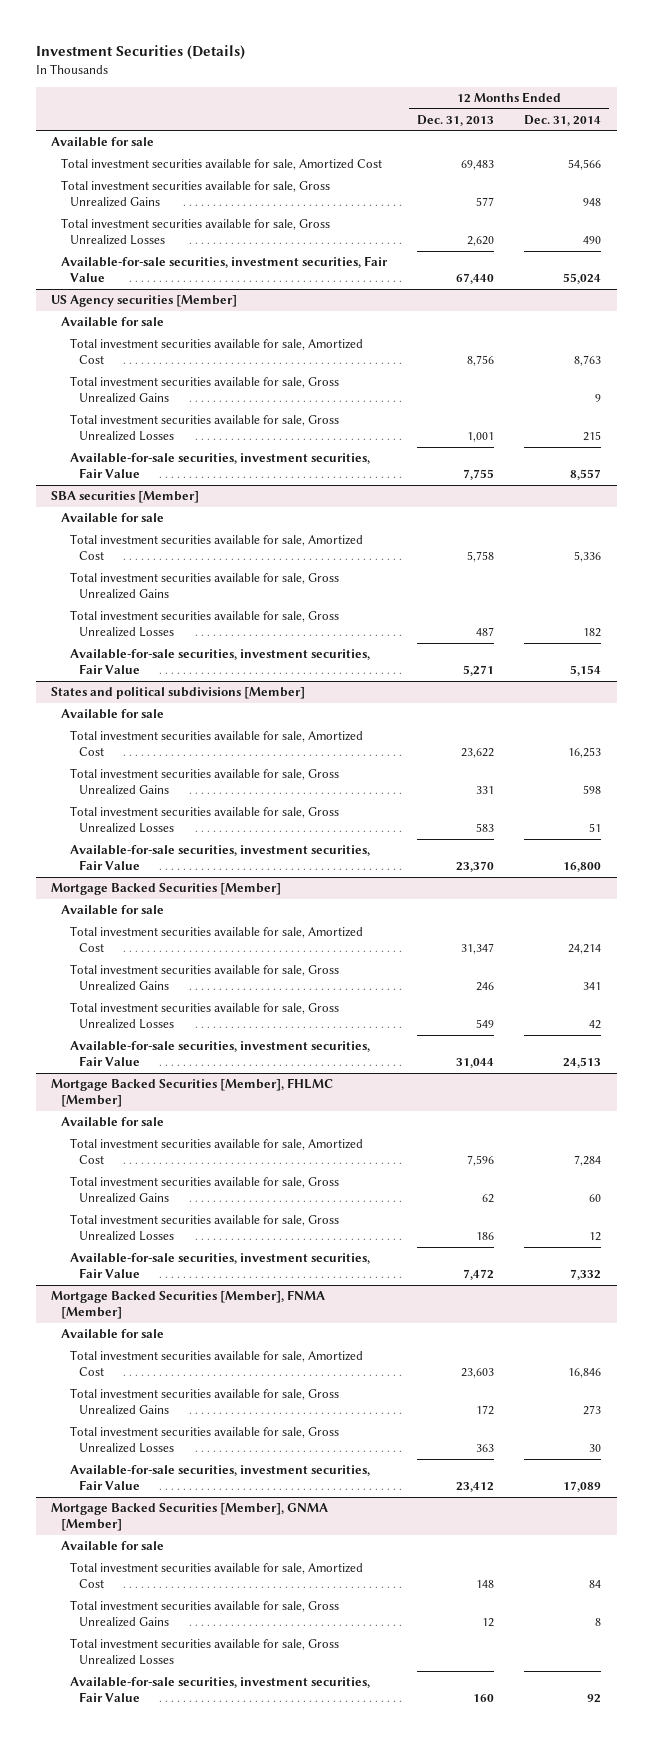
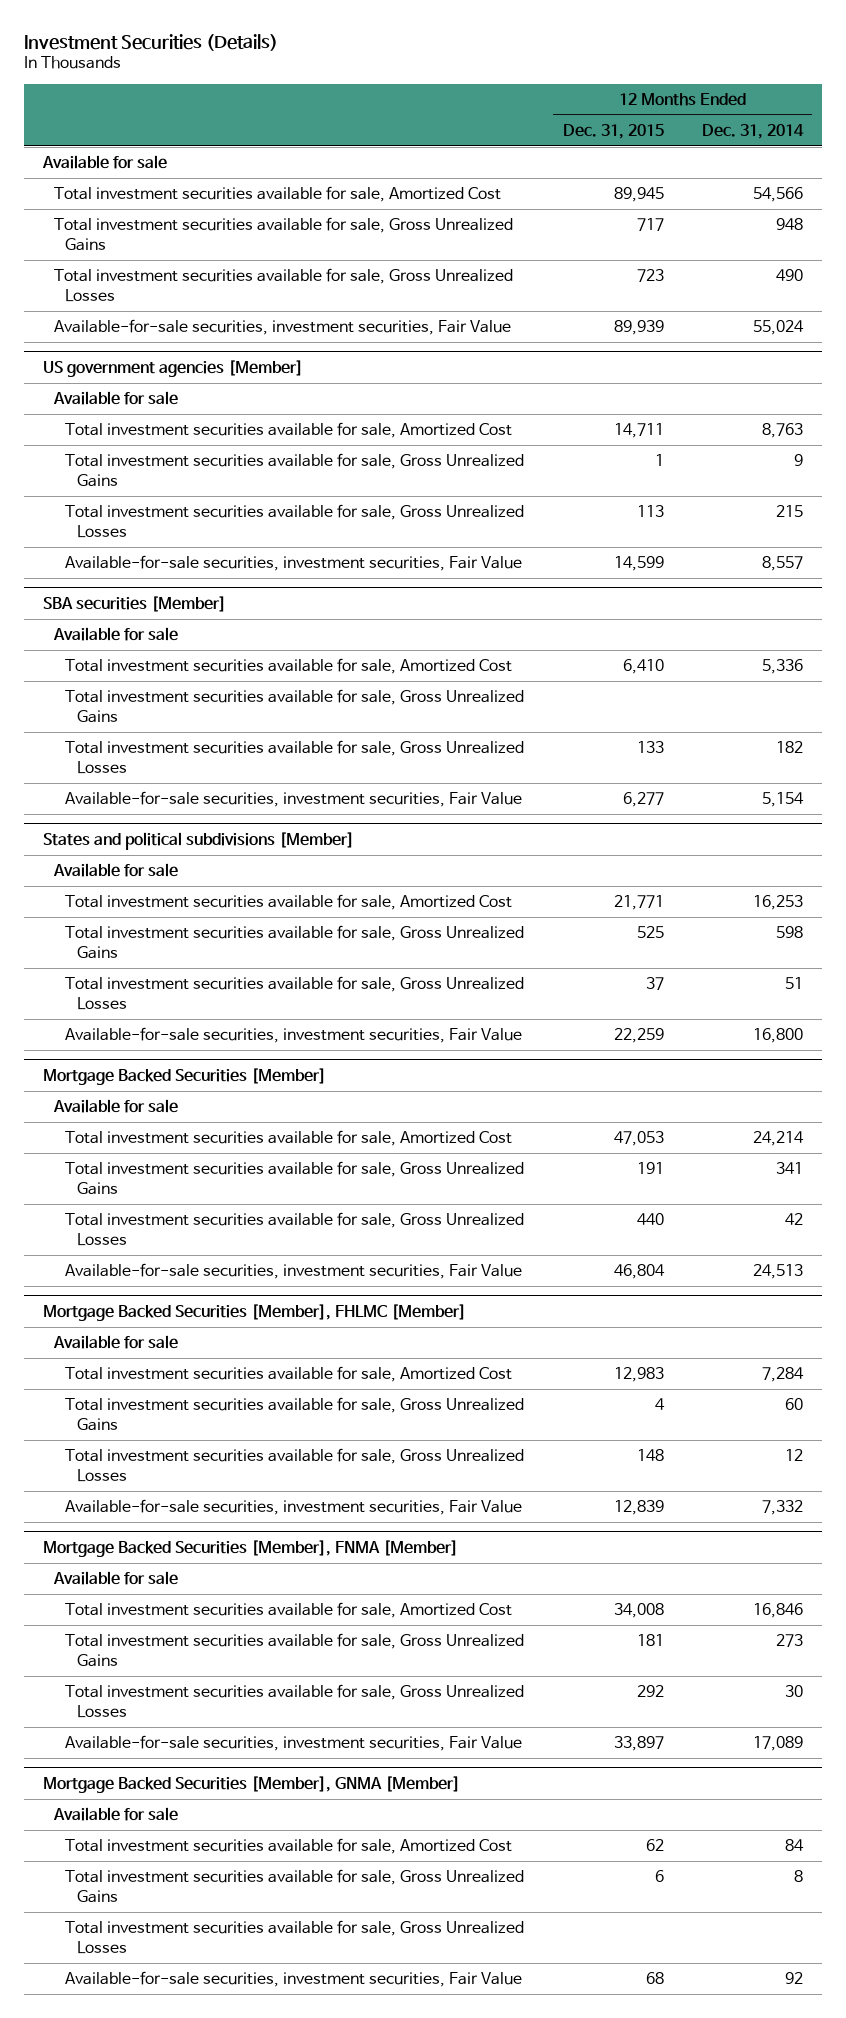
[417,114,495,126] Dec. 31, 2013 -> none
none -> [562,123,664,139] Dec. 31, 2015
[51,295,238,308] US Agency securities [Member] -> [43,359,304,377] US government agencies [Member]

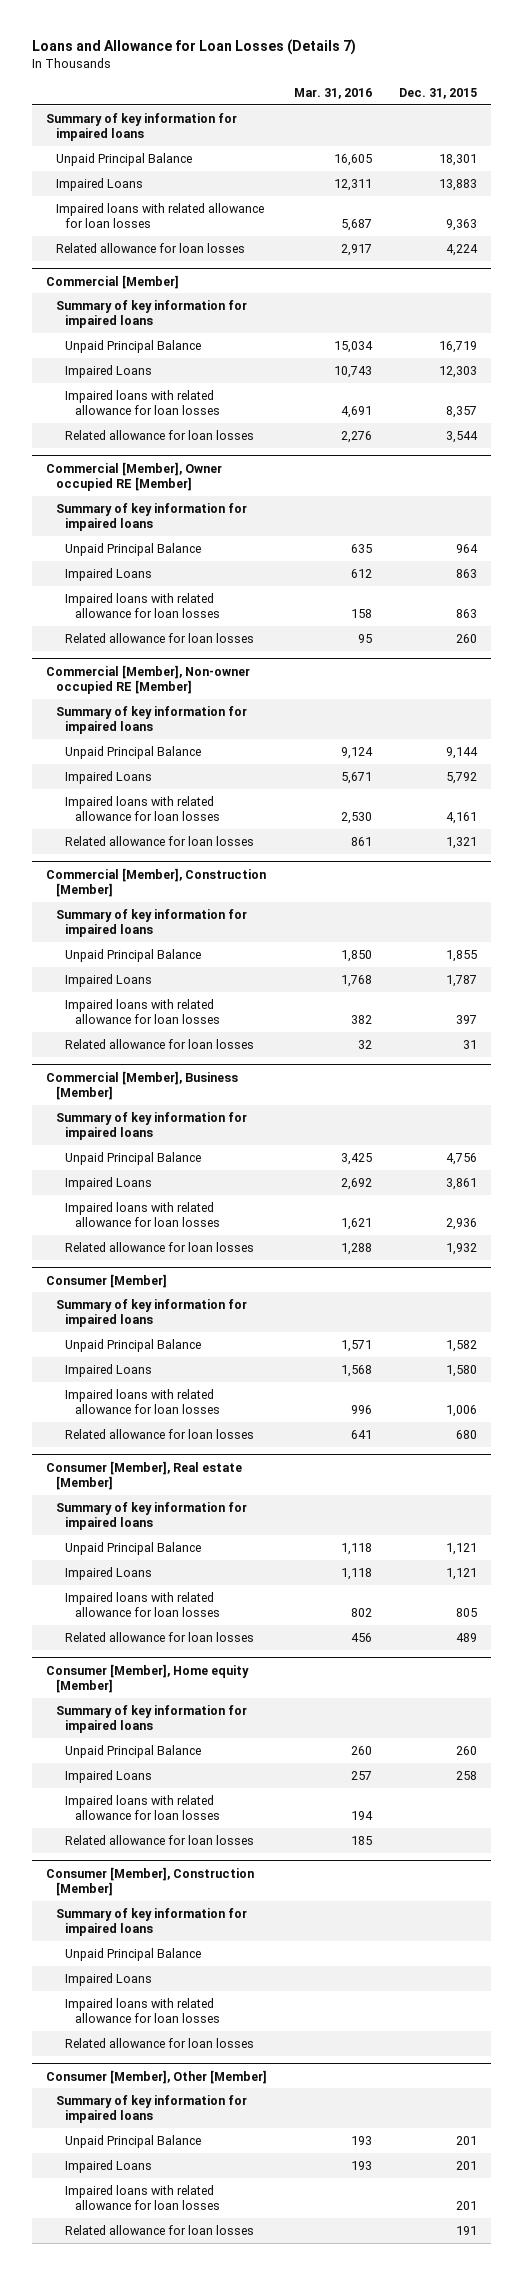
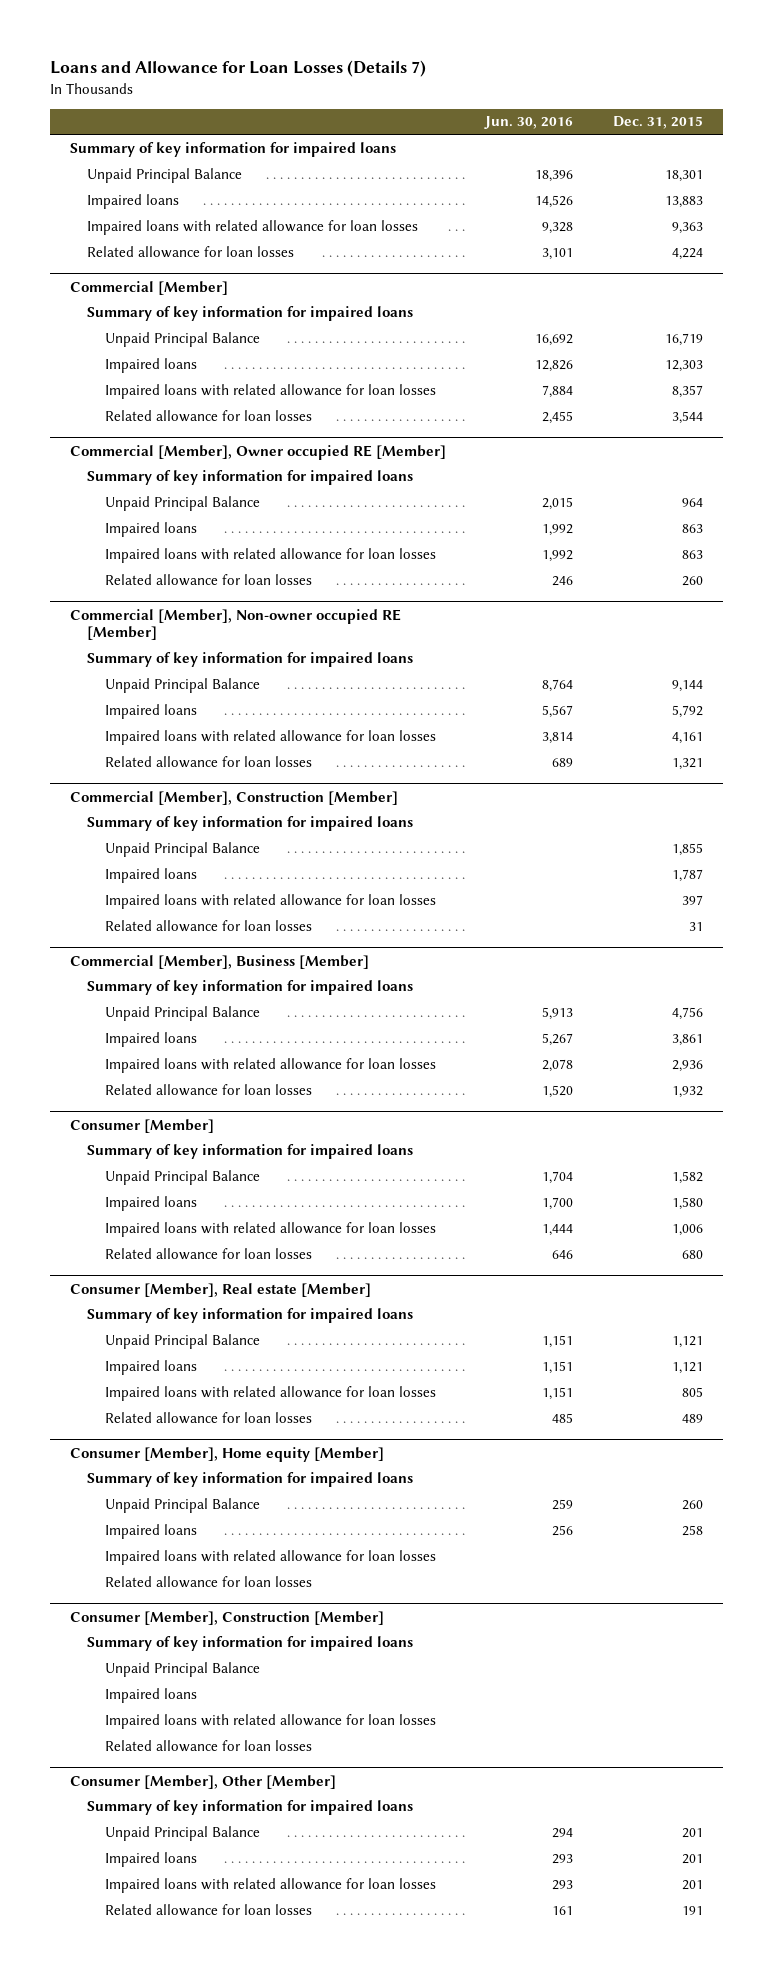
[293,88,372,100] Mar. 31, 2016 -> none
none -> [484,116,574,130] Jun. 30, 2016
[55,177,143,191] Impaired Loans -> [87,193,180,209] Impaired loans
[65,364,153,378] Impaired Loans -> [104,357,197,373] Impaired loans
[65,567,153,581] Impaired Loans -> [104,521,197,537] Impaired loans
[65,770,153,784] Impaired Loans -> [104,703,197,719] Impaired loans
[65,973,153,987] Impaired Loans -> [104,867,197,883] Impaired loans
[65,1176,153,1190] Impaired Loans -> [104,1031,197,1047] Impaired loans
[65,1363,153,1377] Impaired Loans -> [104,1195,197,1211] Impaired loans
[65,1566,153,1580] Impaired Loans -> [104,1359,197,1375] Impaired loans
[65,1769,153,1783] Impaired Loans -> [104,1523,197,1539] Impaired loans
[65,1972,153,1986] Impaired Loans -> [104,1687,197,1703] Impaired loans
[65,2159,153,2173] Impaired Loans -> [104,1851,197,1867] Impaired loans

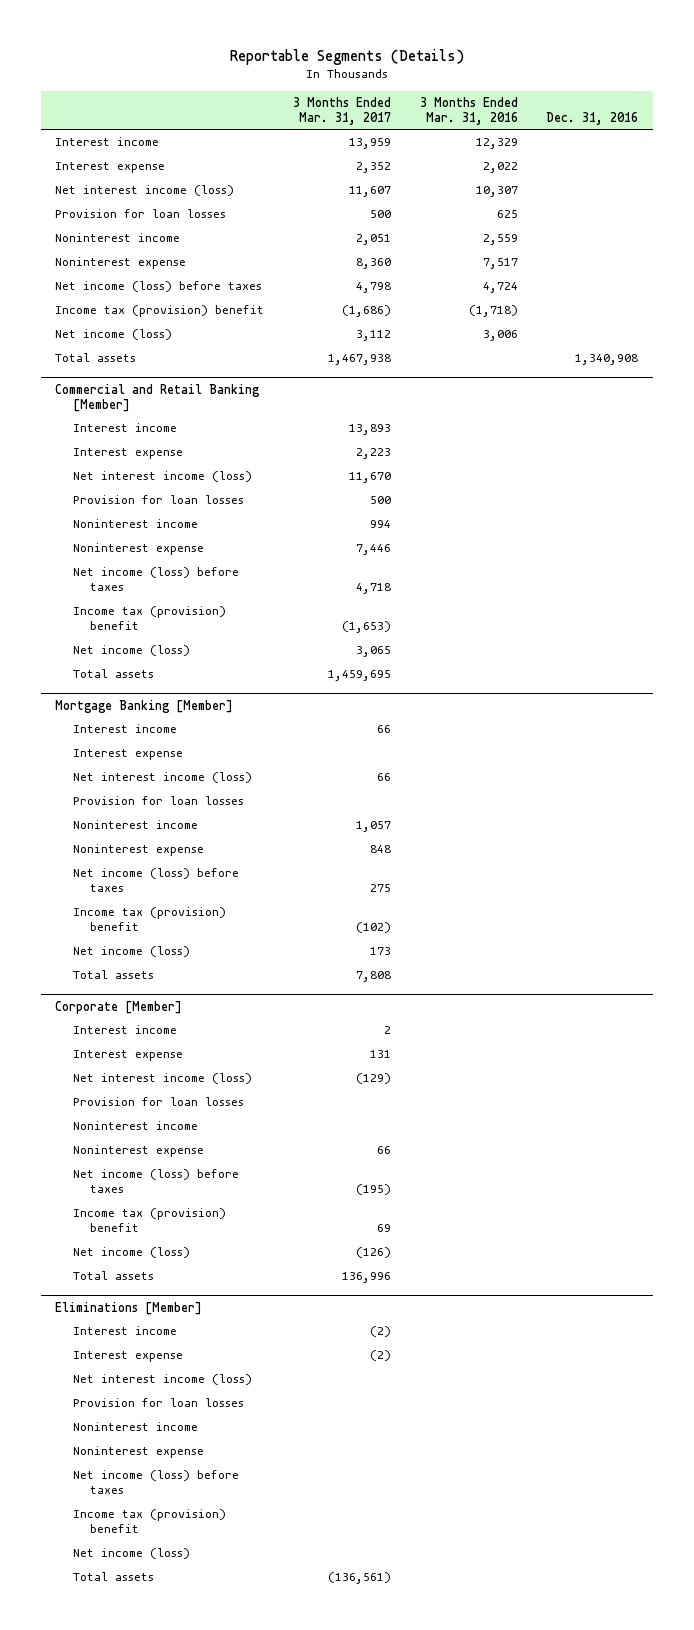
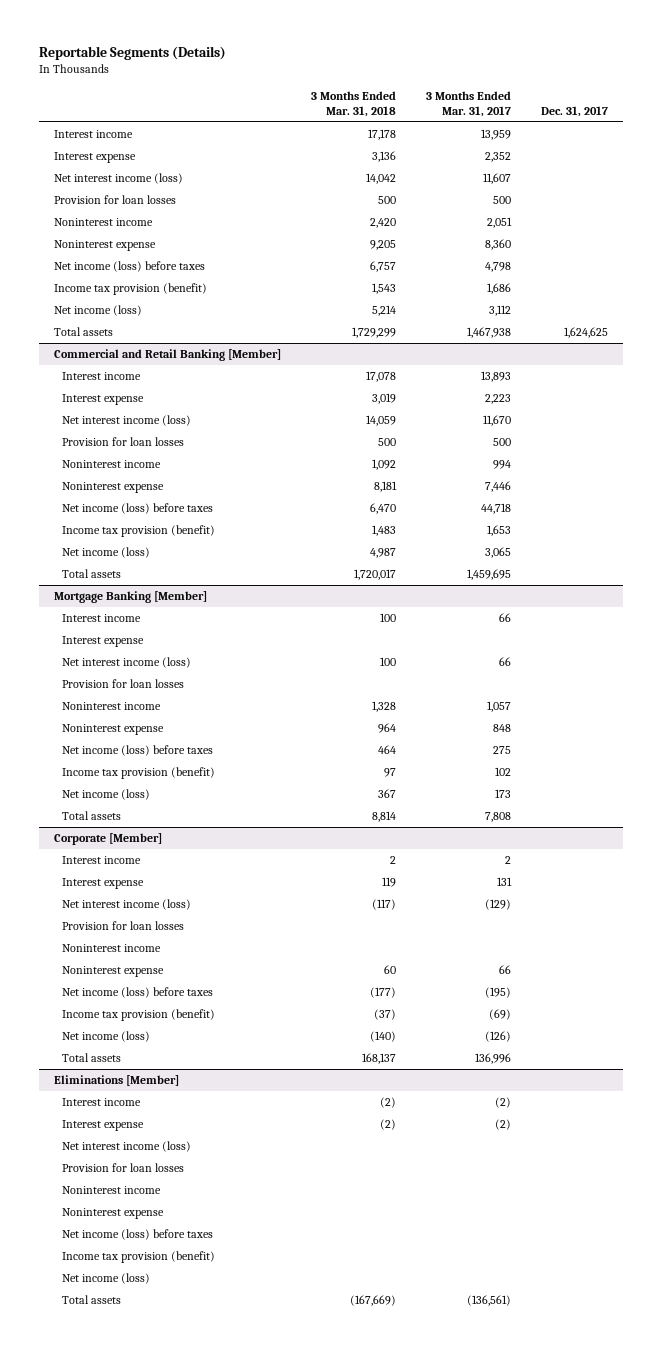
[419,96,518,125] 3 Months Ended Mar. 31, 2016 -> none
[546,111,639,125] Dec. 31, 2016 -> none
none -> [310,91,396,117] 3 Months Ended Mar. 31, 2018
none -> [540,105,608,117] Dec. 31, 2017
[55,305,265,318] Income tax (provision) benefit -> [53,282,207,295] Income tax provision (benefit)
[342,305,392,318] (1,686) -> [486,282,511,294] 1,686
[356,583,392,595] 4,718 -> [480,502,511,514] 44,718
[72,606,226,631] Income tax (provision) benefit -> [62,524,216,537] Income tax provision (benefit)
[342,621,392,634] (1,653) -> [486,524,511,536] 1,653
[72,907,226,932] Income tax (provision) benefit -> [62,766,216,779] Income tax provision (benefit)
[356,922,392,934] (102) -> [494,766,511,776] 102
[72,1208,226,1233] Income tax (provision) benefit -> [62,1008,216,1021] Income tax provision (benefit)
[377,1224,392,1233] 69 -> [488,1008,511,1020] (69)
[72,1509,226,1534] Income tax (provision) benefit -> [62,1250,216,1263] Income tax provision (benefit)

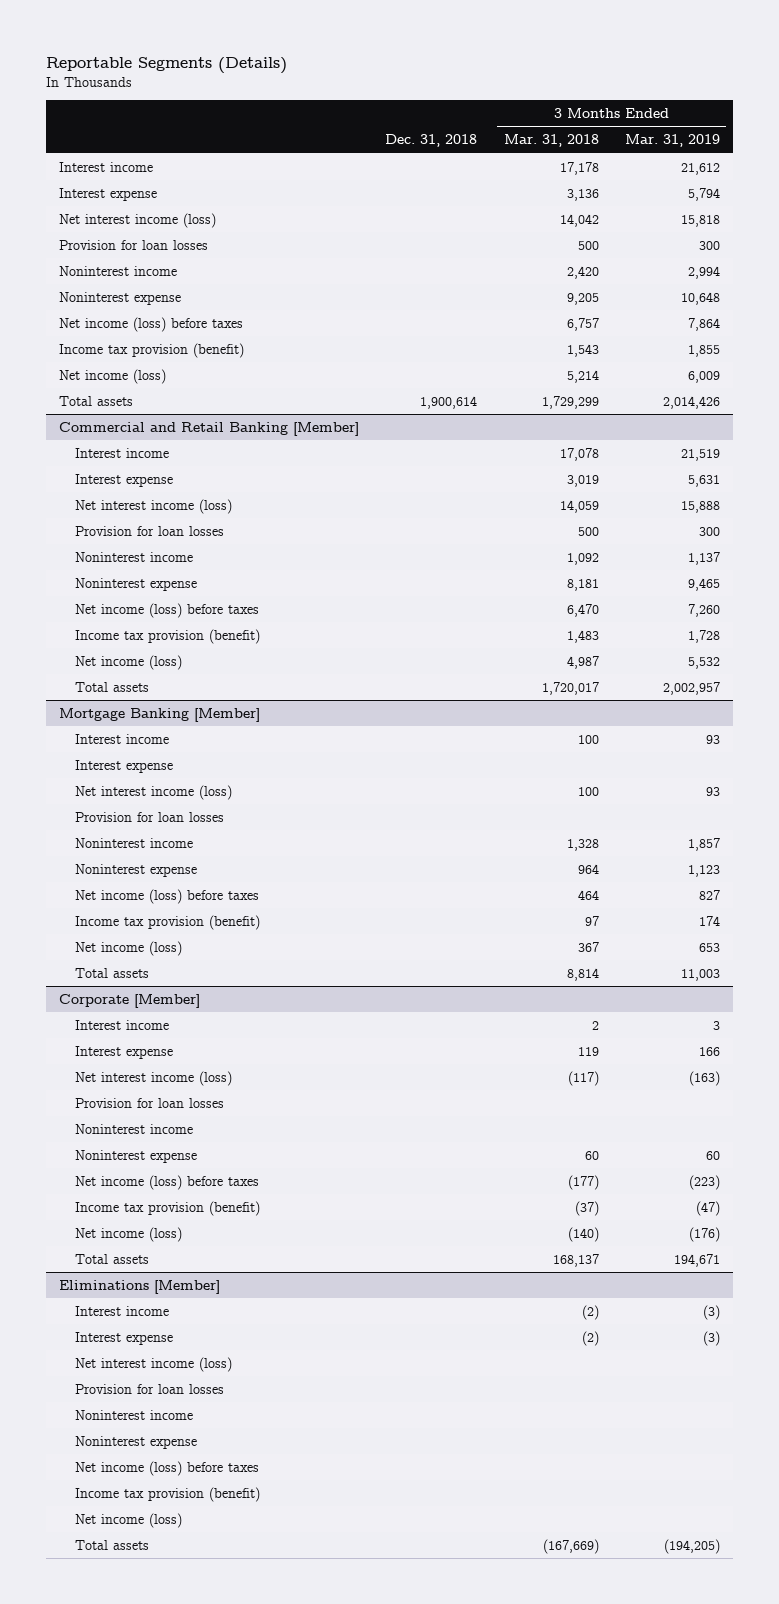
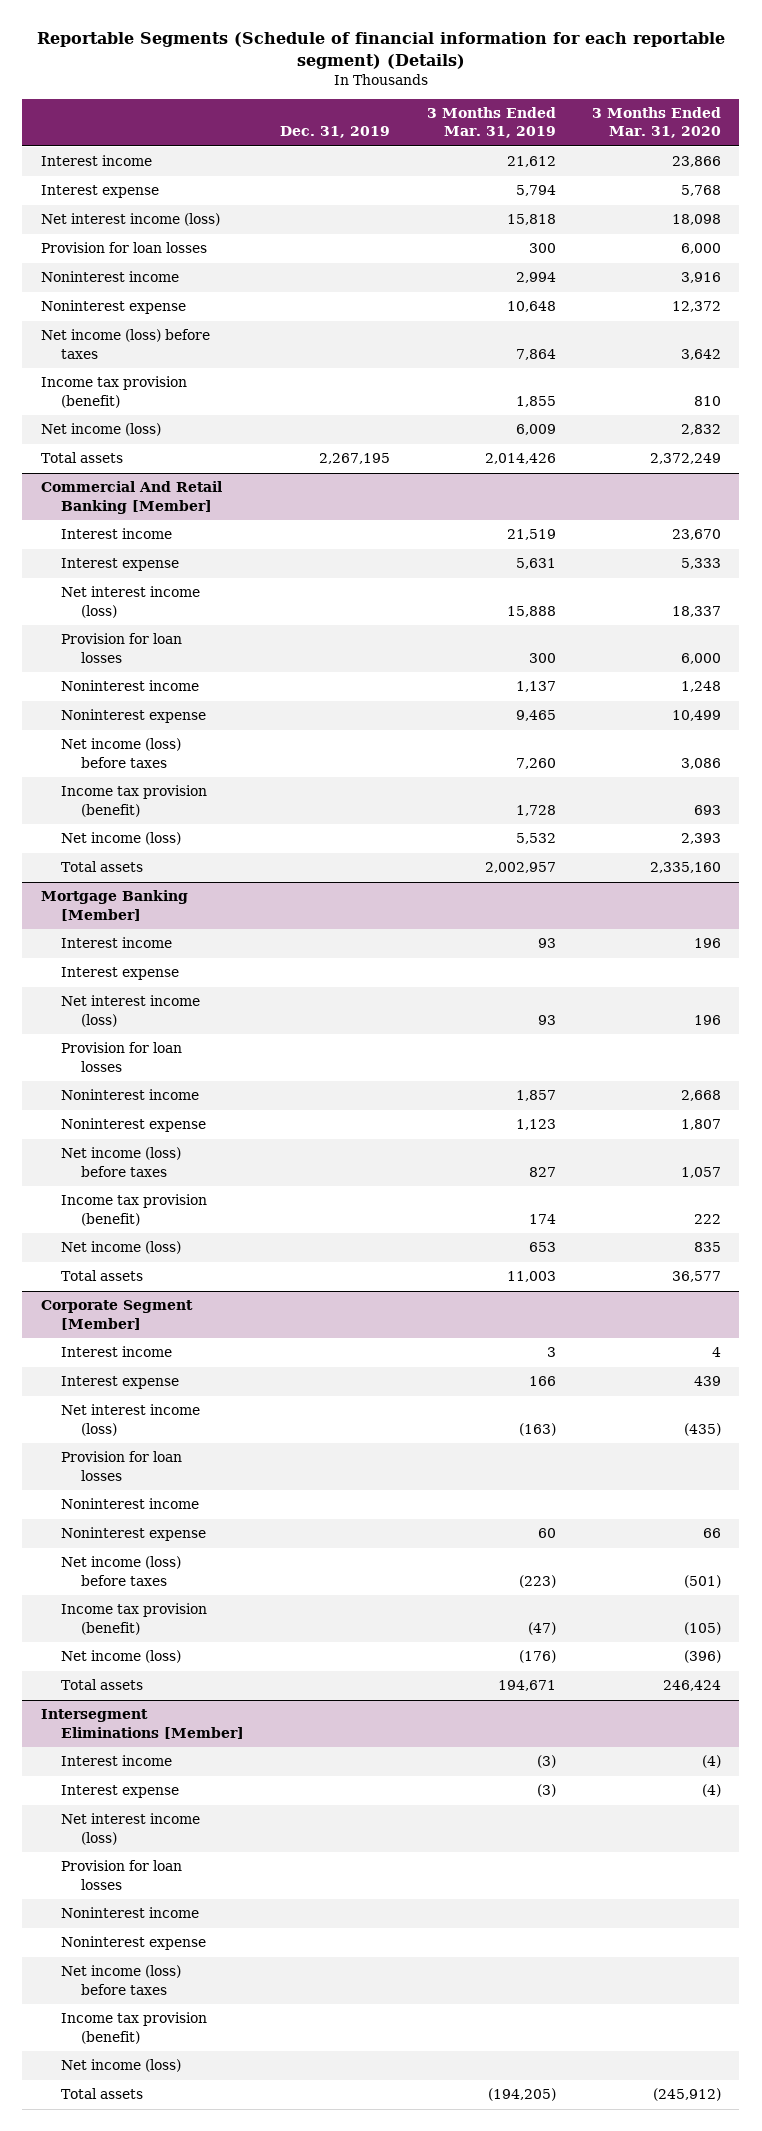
[46,56,288,74] Reportable Segments (Details) -> [36,32,725,69] Reportable Segments (Schedule of financial information for each reportable segment) (Details)
[385,134,478,148] Dec. 31, 2018 -> none
[503,134,599,148] Mar. 31, 2018 -> none
none -> [280,126,391,139] Dec. 31, 2019
none -> [592,107,722,139] 3 Months Ended Mar. 31, 2020
[59,421,360,436] Commercial and Retail Banking [Member] -> [40,481,222,514] Commercial And Retail Banking [Member]
[59,993,201,1008] Corporate [Member] -> [40,1300,193,1330] Corporate Segment [Member]
[59,1279,221,1294] Eliminations [Member] -> [40,1709,244,1739] Intersegment Eliminations [Member]

